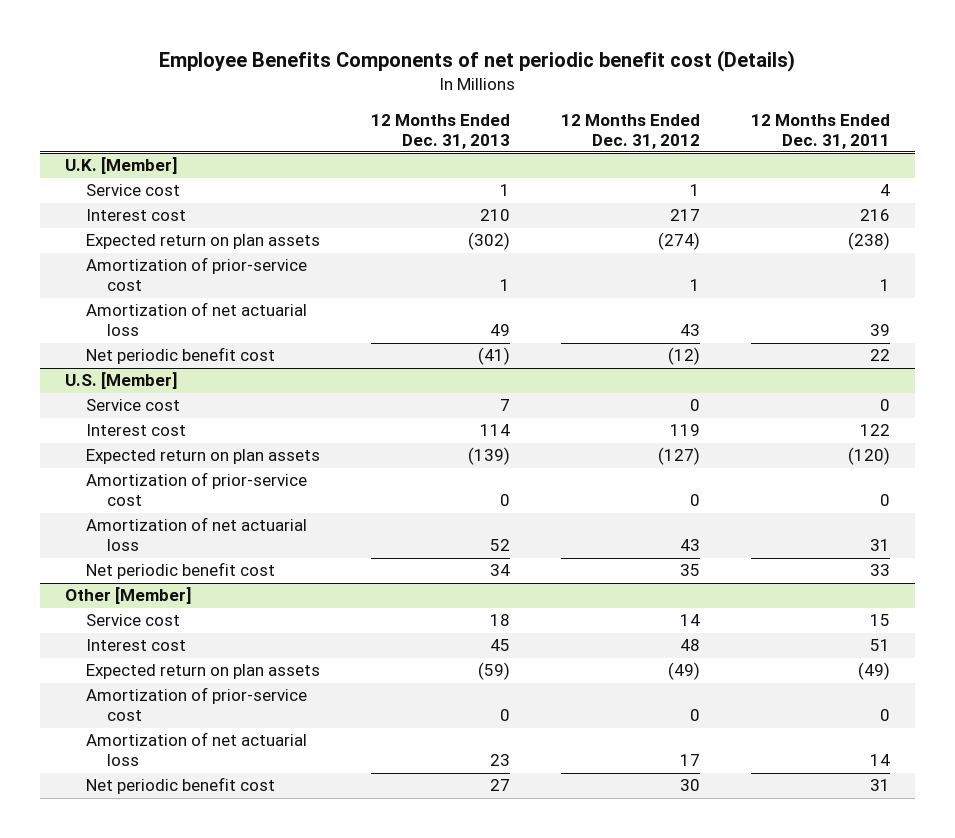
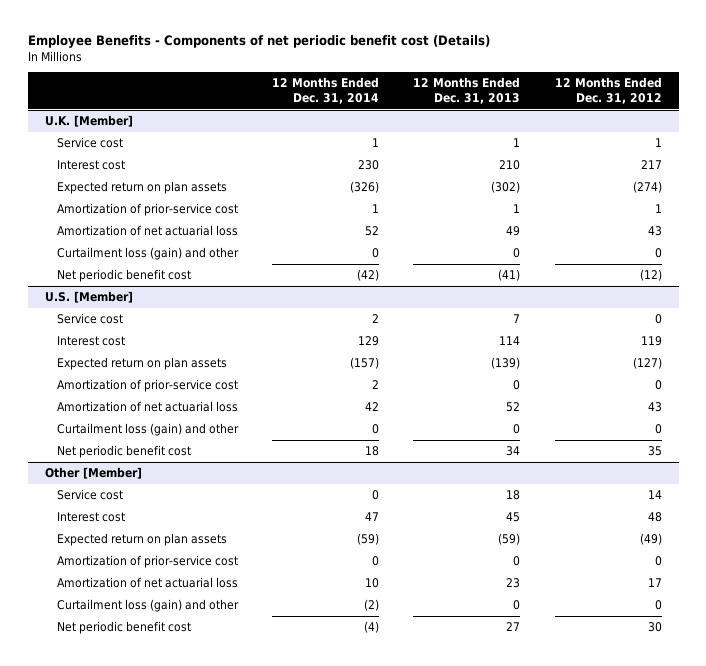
[159,49,796,72] Employee Benefits Components of net periodic benefit cost (Details) -> [27,35,490,49] Employee Benefits - Components of net periodic benefit cost (Details)
[750,113,890,149] 12 Months Ended Dec. 31, 2011 -> none
none -> [272,77,380,105] 12 Months Ended Dec. 31, 2014
none -> [57,247,240,261] Curtailment loss (gain) and other
none -> [57,423,240,437] Curtailment loss (gain) and other
none -> [57,599,240,613] Curtailment loss (gain) and other

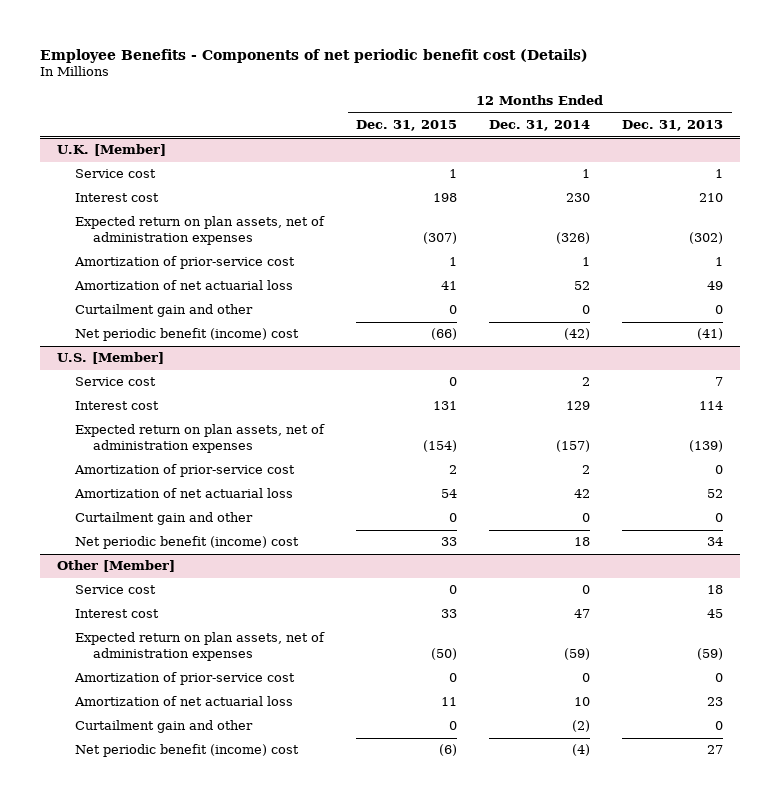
[554,77,662,105] 12 Months Ended Dec. 31, 2012 -> none
none -> [355,120,457,132] Dec. 31, 2015
[57,181,228,195] Expected return on plan assets -> [74,216,325,246] Expected return on plan assets, net of administration expenses
[57,247,240,261] Curtailment loss (gain) and other -> [74,304,253,318] Curtailment gain and other
[57,269,192,283] Net periodic benefit cost -> [74,328,299,342] Net periodic benefit (income) cost
[57,357,228,371] Expected return on plan assets -> [74,424,325,454] Expected return on plan assets, net of administration expenses
[57,423,240,437] Curtailment loss (gain) and other -> [74,512,253,526] Curtailment gain and other
[57,445,192,459] Net periodic benefit cost -> [74,536,299,550] Net periodic benefit (income) cost
[57,533,228,547] Expected return on plan assets -> [74,632,325,662] Expected return on plan assets, net of administration expenses
[57,599,240,613] Curtailment loss (gain) and other -> [74,720,253,734] Curtailment gain and other
[57,621,192,635] Net periodic benefit cost -> [74,744,299,758] Net periodic benefit (income) cost

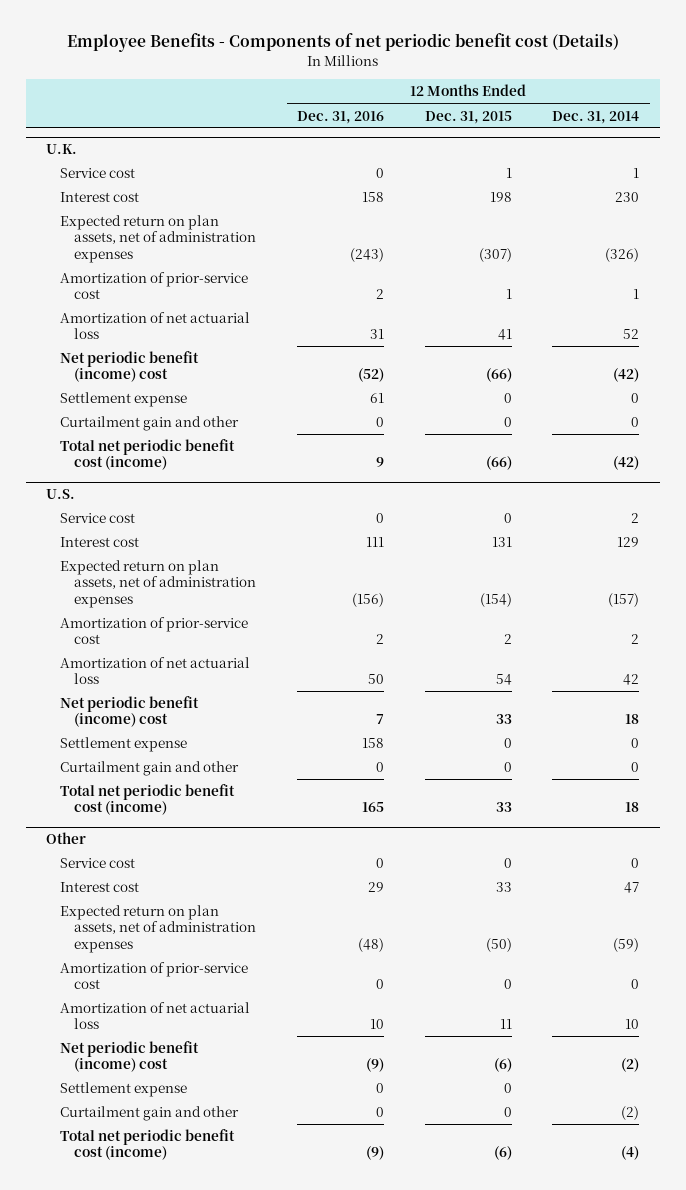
[622,120,724,132] Dec. 31, 2013 -> none
none -> [296,110,384,124] Dec. 31, 2016
[56,144,166,157] U.K. [Member] -> [46,144,78,155] U.K.
[74,304,253,318] Curtailment gain and other -> none
none -> [60,392,188,408] Settlement expense
none -> [60,416,240,432] Curtailment gain and other
none -> [60,439,236,471] Total net periodic benefit cost (income)
[56,352,164,365] U.S. [Member] -> [46,489,76,500] U.S.
[74,512,253,526] Curtailment gain and other -> none
none -> [60,737,188,753] Settlement expense
none -> [60,761,240,777] Curtailment gain and other
none -> [60,784,236,816] Total net periodic benefit cost (income)
[56,560,175,573] Other [Member] -> [46,832,87,845] Other
none -> [60,1041,200,1073] Net periodic benefit (income) cost
none -> [60,1082,188,1098] Settlement expense
[74,744,299,758] Net periodic benefit (income) cost -> [60,1129,236,1161] Total net periodic benefit cost (income)

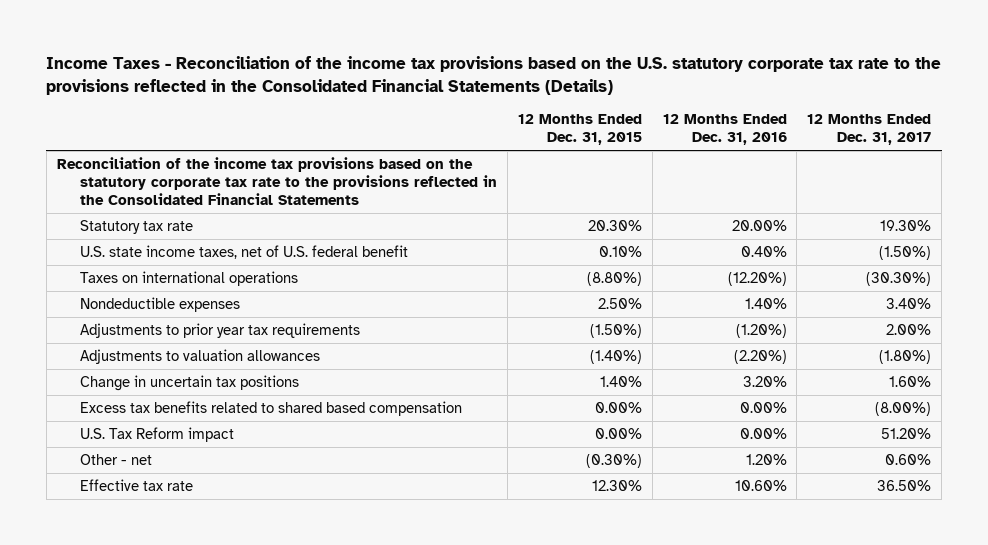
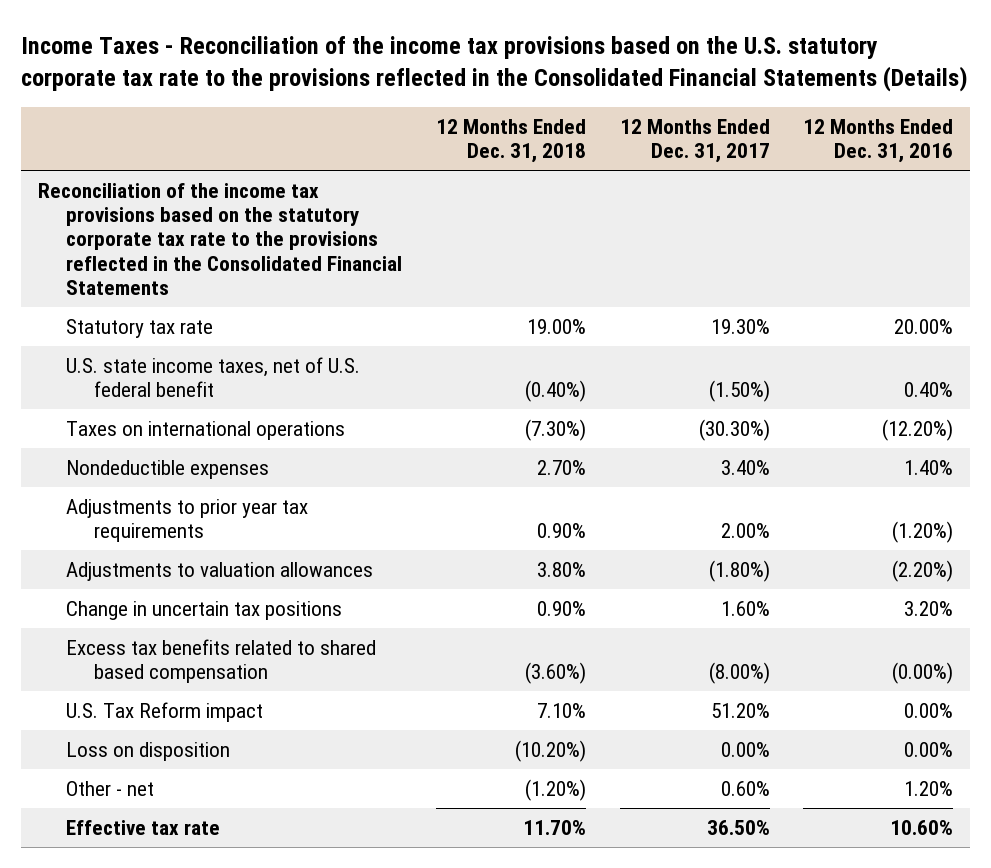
[517,114,642,146] 12 Months Ended Dec. 31, 2015 -> none
none -> [435,118,586,164] 12 Months Ended Dec. 31, 2018
[739,401,787,413] 0.00% -> [892,662,954,685] (0.00%)
none -> [66,742,231,762] Loss on disposition

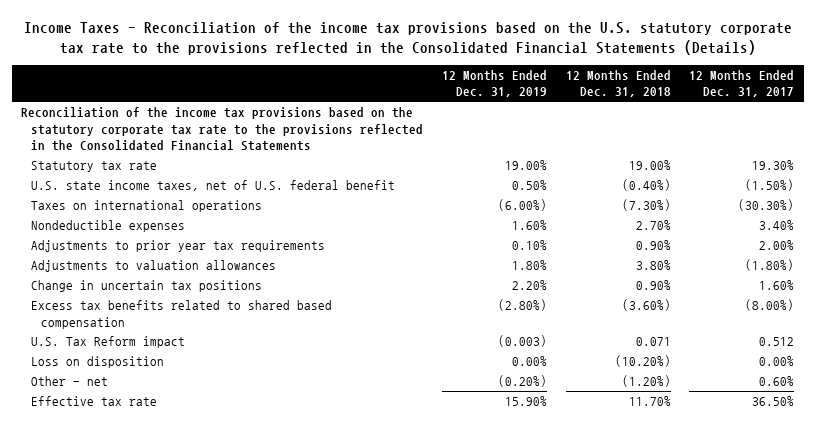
[803,118,954,164] 12 Months Ended Dec. 31, 2016 -> none
none -> [441,69,547,98] 12 Months Ended Dec. 31, 2019
[536,703,586,719] 7.10% -> [635,337,671,347] 0.071
[710,703,770,719] 51.20% -> [759,337,795,347] 0.512

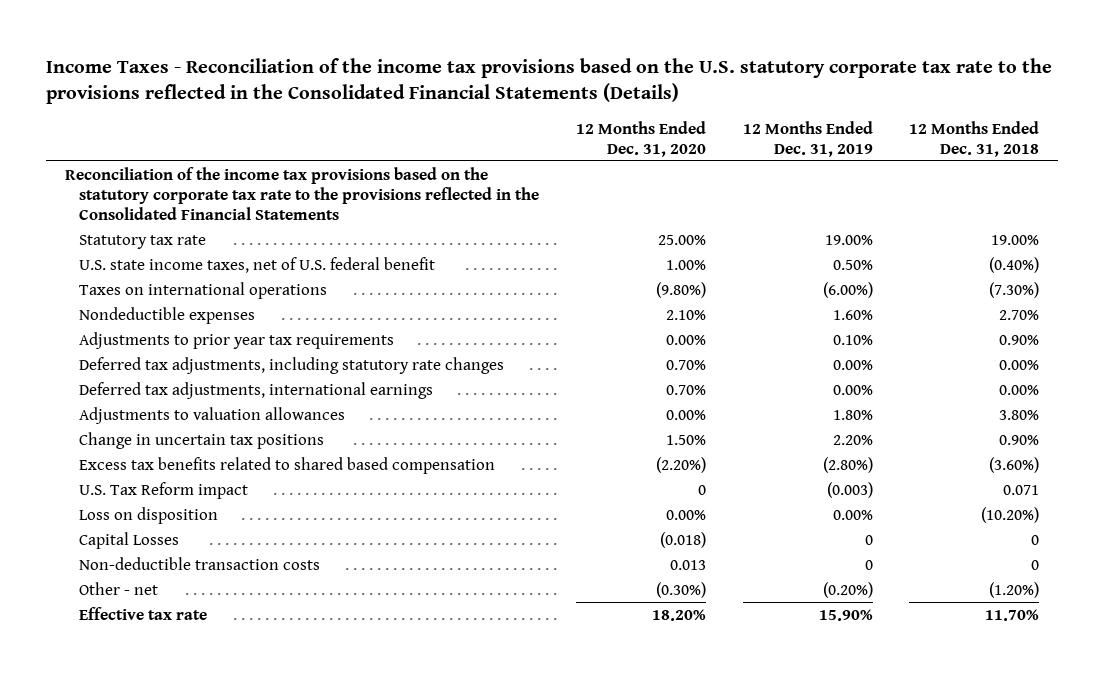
[689,69,795,98] 12 Months Ended Dec. 31, 2017 -> none
none -> [575,120,706,157] 12 Months Ended Dec. 31, 2020
none -> [78,356,504,374] Deferred tax adjustments, including statutory rate changes
none -> [78,381,433,399] Deferred tax adjustments, international earnings
none -> [78,531,179,549] Capital Losses
none -> [78,556,320,570] Non-deductible transaction costs

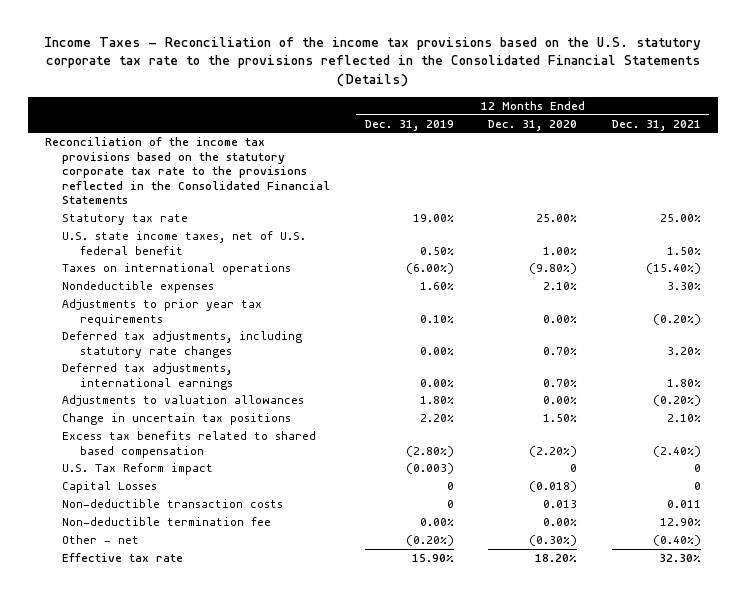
[909,120,1040,157] 12 Months Ended Dec. 31, 2018 -> none
none -> [611,119,701,131] Dec. 31, 2021
[78,506,218,524] Loss on disposition -> none
none -> [62,517,272,527] Non-deductible termination fee

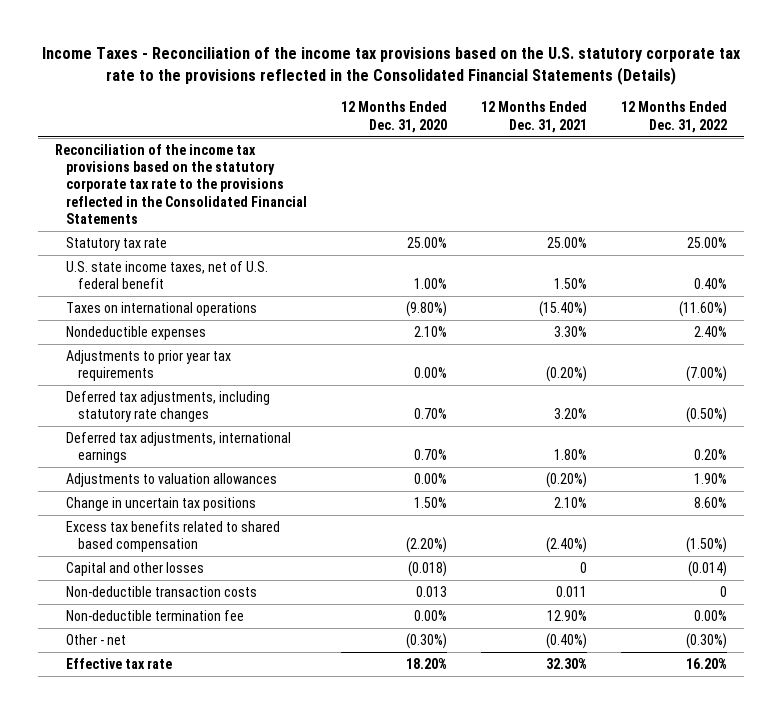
[364,119,454,131] Dec. 31, 2019 -> none
none -> [621,101,728,133] 12 Months Ended Dec. 31, 2022
[62,463,214,476] U.S. Tax Reform impact -> none
[62,481,158,494] Capital Losses -> [66,562,205,577] Capital and other losses

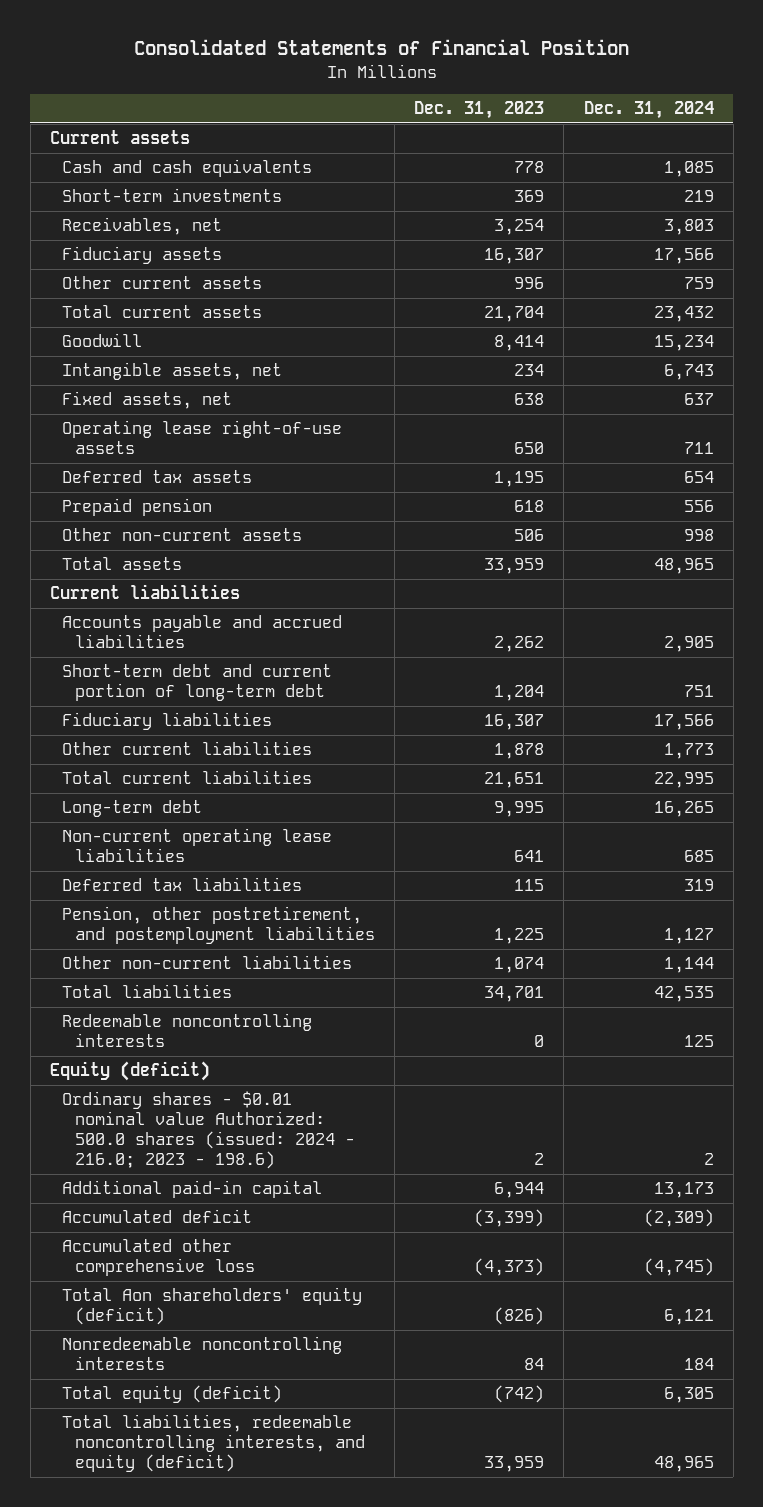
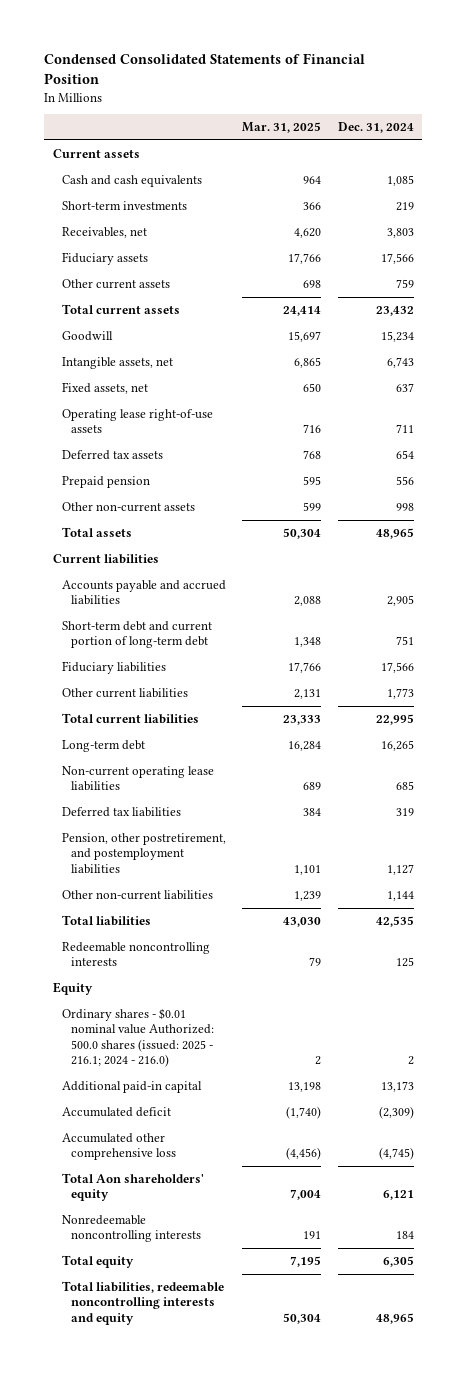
[133,39,629,56] Consolidated Statements of Financial Position -> [44,53,366,85] Condensed Consolidated Statements of Financial Position
[414,100,545,119] Dec. 31, 2023 -> none
none -> [242,122,322,134] Mar. 31, 2025
[49,1061,210,1082] Equity (deficit) -> [52,981,93,995] Equity
[62,1091,356,1170] Ordinary shares - $0.01 nominal value Authorized: 500.0 shares (issued: 2024 - 216.0; 2023 - 198.6) -> [61,1007,214,1068] Ordinary shares - $0.01 nominal value Authorized: 500.0 shares (issued: 2025 - 216.1; 2024 - 216.0)
[62,1287,363,1326] Total Aon shareholders' equity (deficit) -> [61,1172,204,1202] Total Aon shareholders' equity
[62,1385,283,1404] Total equity (deficit) -> [61,1254,134,1268] Total equity
[62,1414,366,1473] Total liabilities, redeemable noncontrolling interests, and equity (deficit) -> [61,1280,224,1325] Total liabilities, redeemable noncontrolling interests and equity

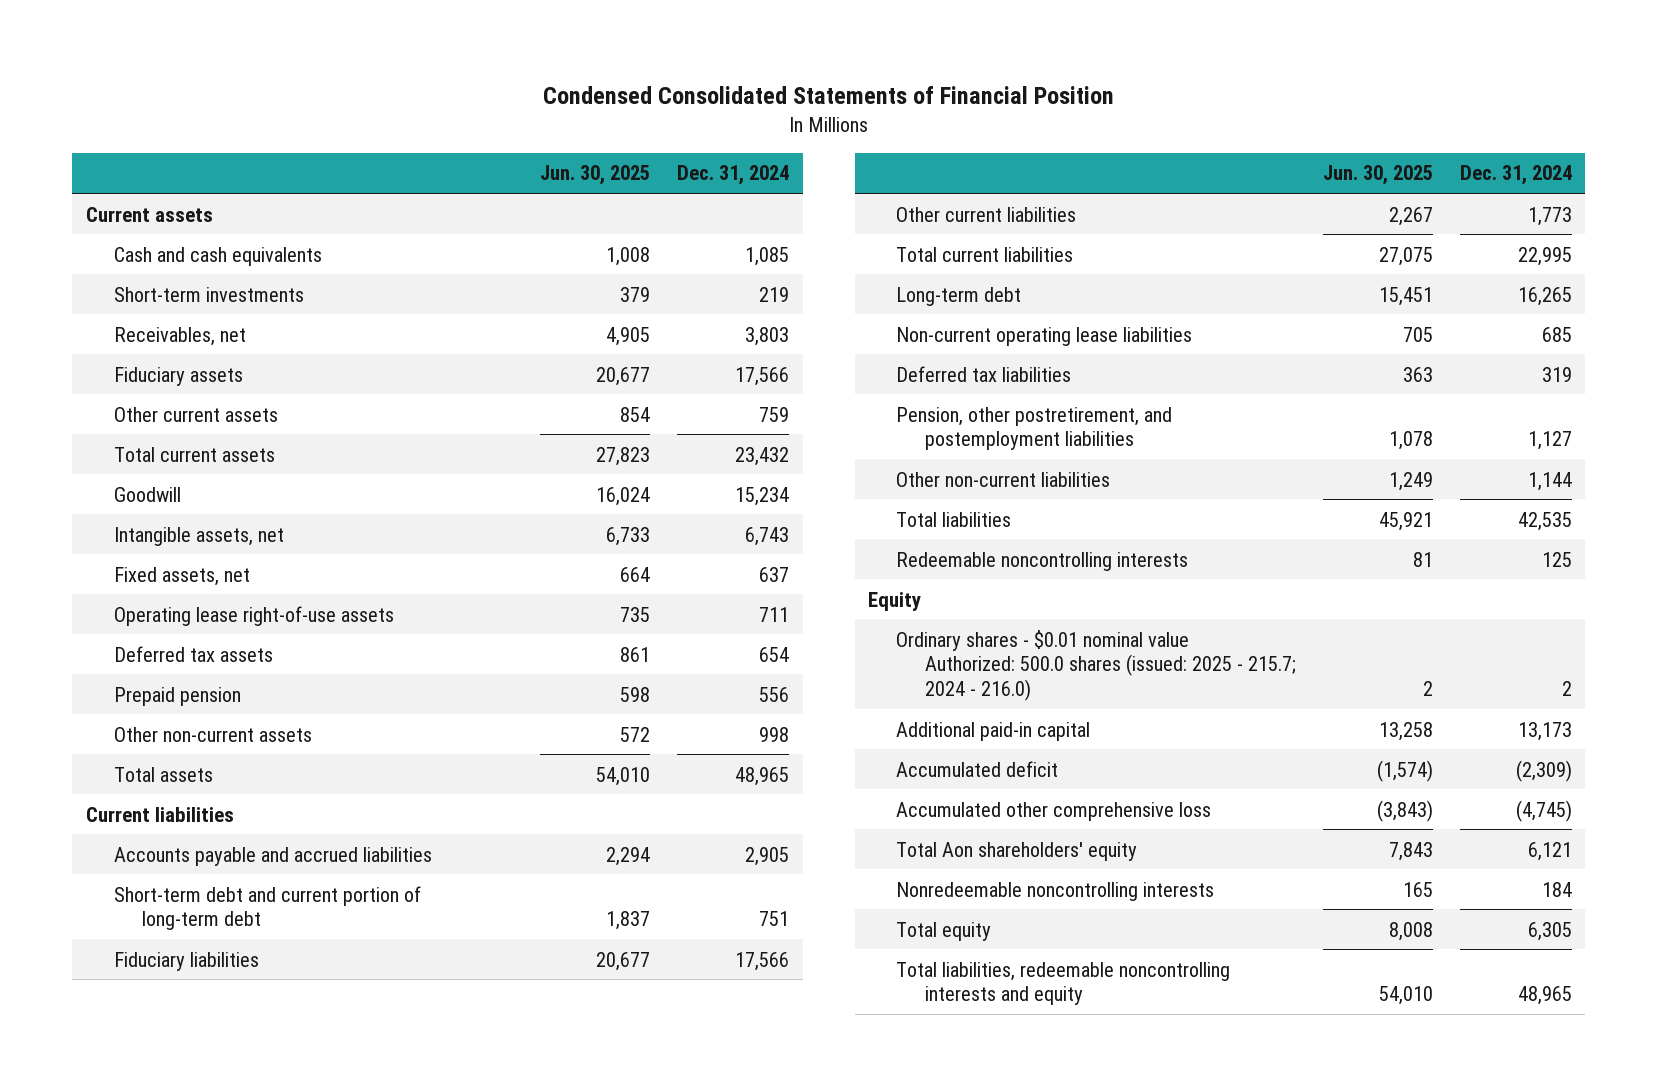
[242,122,322,134] Mar. 31, 2025 -> none
none -> [540,165,651,186] Jun. 30, 2025
[61,1007,214,1068] Ordinary shares - $0.01 nominal value Authorized: 500.0 shares (issued: 2025 - 216.1; 2024 - 216.0) -> [896,629,1296,701] Ordinary shares - $0.01 nominal value Authorized: 500.0 shares (issued: 2025 - 215.7; 2024 - 216.0)

